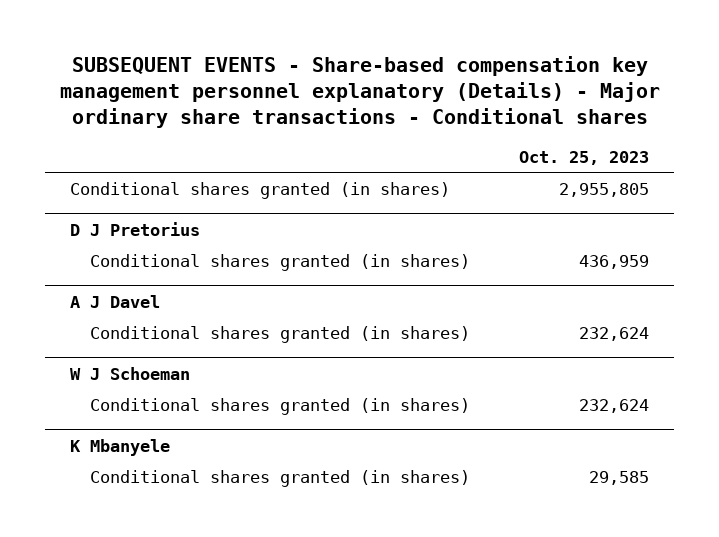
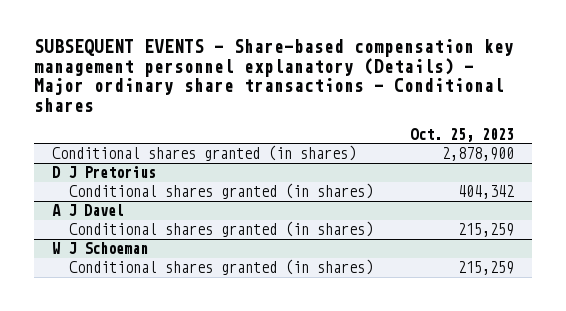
[559,182,650,197] 2,955,805 -> [441,147,514,162] 2,878,900
[579,254,650,269] 436,959 -> [457,185,514,200] 404,342
[579,326,650,341] 232,624 -> [457,223,514,238] 215,259
[69,438,170,456] K Mbanyele -> none
[90,469,471,487] Conditional shares granted (in shares) -> none
[579,398,650,413] 232,624 -> [457,261,514,276] 215,259

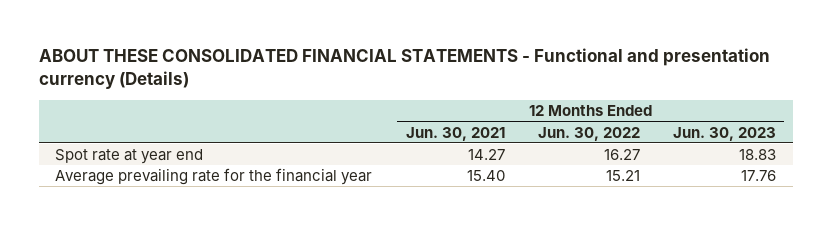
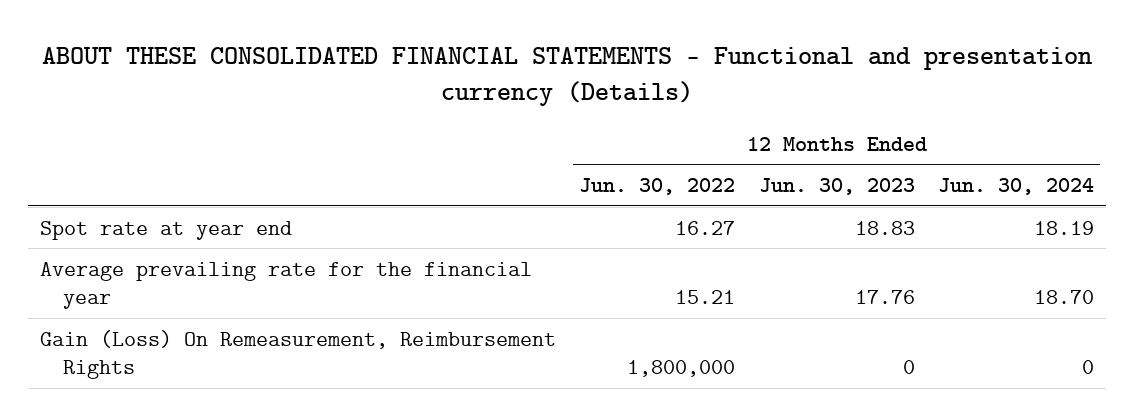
[405,126,505,141] Jun. 30, 2021 -> none
none -> [938,178,1095,196] Jun. 30, 2024
none -> [39,329,556,380] Gain (Loss) On Remeasurement, Reimbursement Rights

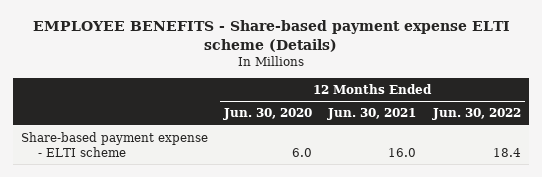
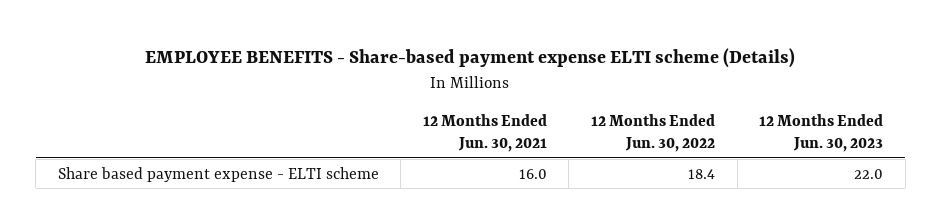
[223,108,313,121] Jun. 30, 2020 -> none
none -> [759,113,884,153] 12 Months Ended Jun. 30, 2023
[21,132,209,157] Share-based payment expense - ELTI scheme -> [57,166,379,182] Share based payment expense - ELTI scheme

